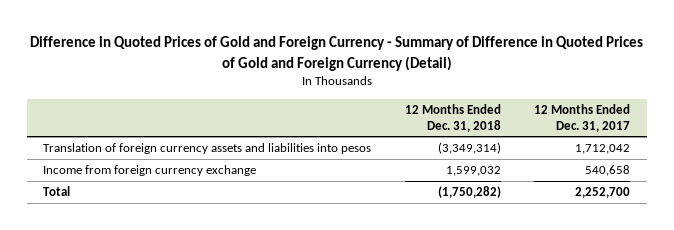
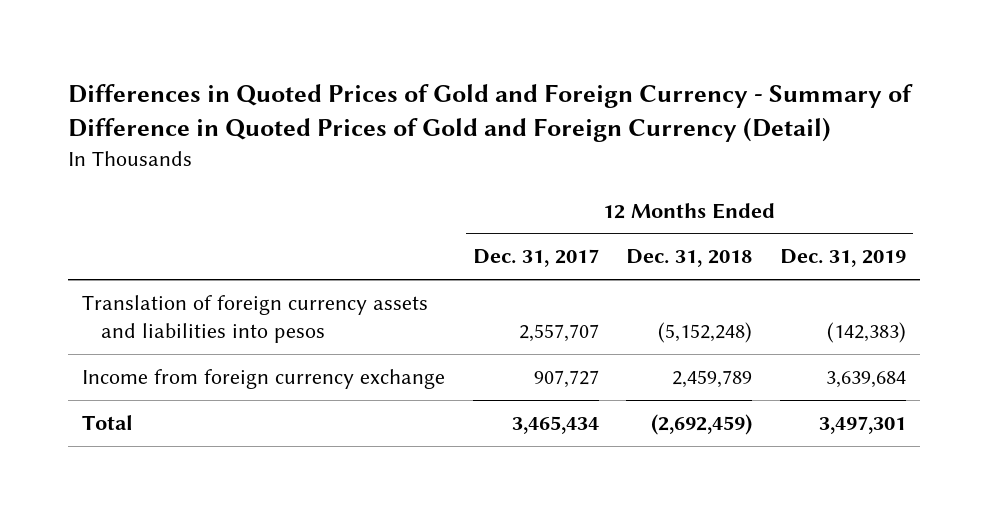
[29,36,643,71] Difference in Quoted Prices of Gold and Foreign Currency - Summary of Difference in Quoted Prices of Gold and Foreign Currency (Detail) -> [67,84,913,143] Differences in Quoted Prices of Gold and Foreign Currency - Summary of Difference in Quoted Prices of Gold and Foreign Currency (Detail)
none -> [780,249,907,268] Dec. 31, 2019
[437,142,501,155] (3,349,314) -> [658,322,753,344] (5,152,248)
[575,144,631,155] 1,712,042 -> [518,324,599,343] 2,557,707
[445,166,501,177] 1,599,032 -> [672,369,753,388] 2,459,789
[585,165,631,177] 540,658 -> [533,369,599,388] 907,727
[437,186,501,199] (1,750,282) -> [651,413,753,435] (2,692,459)
[575,187,631,199] 2,252,700 -> [511,415,599,434] 3,465,434

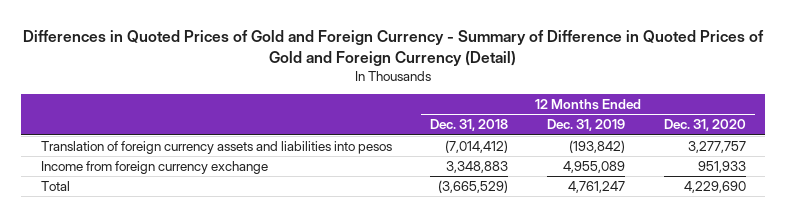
[472,249,599,268] Dec. 31, 2017 -> none
none -> [663,119,746,132] Dec. 31, 2020
[658,322,753,344] (5,152,248) -> [445,139,509,153] (7,014,412)
[827,322,907,344] (142,383) -> [568,139,625,153] (193,842)
[672,369,753,388] 2,459,789 -> [446,160,509,173] 3,348,883
[826,370,907,388] 3,639,684 -> [562,160,625,173] 4,955,089
[651,413,753,435] (2,692,459) -> [438,179,509,193] (3,665,529)
[819,415,907,434] 3,497,301 -> [567,180,625,193] 4,761,247

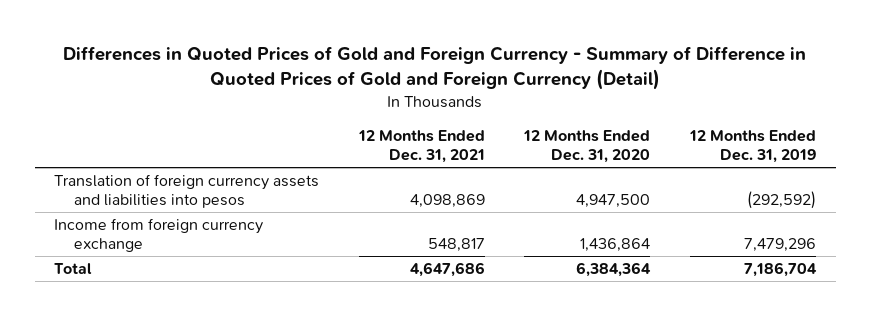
[430,119,509,132] Dec. 31, 2018 -> none
none -> [357,130,485,164] 12 Months Ended Dec. 31, 2021
[568,139,625,153] (193,842) -> [746,191,816,210] (292,592)
[687,140,746,153] 3,277,757 -> [576,194,651,209] 4,947,500
[562,160,625,173] 4,955,089 -> [743,238,816,253] 7,479,296
[697,160,746,173] 951,933 -> [580,238,651,253] 1,436,864
[567,180,625,193] 4,761,247 -> [743,262,817,278] 7,186,704
[683,180,746,193] 4,229,690 -> [576,262,652,278] 6,384,364

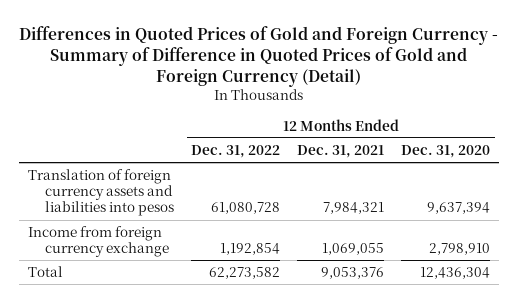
[688,130,816,164] 12 Months Ended Dec. 31, 2019 -> none
none -> [191,144,281,158] Dec. 31, 2022
[409,194,485,209] 4,098,869 -> [323,202,385,215] 7,984,321
[576,194,651,209] 4,947,500 -> [427,202,491,215] 9,637,394
[427,238,485,253] 548,817 -> [322,243,385,256] 1,069,055
[580,238,651,253] 1,436,864 -> [429,243,491,256] 2,798,910
[409,262,485,278] 4,647,686 -> [321,266,385,279] 9,053,376
[576,262,652,278] 6,384,364 -> [420,266,491,279] 12,436,304

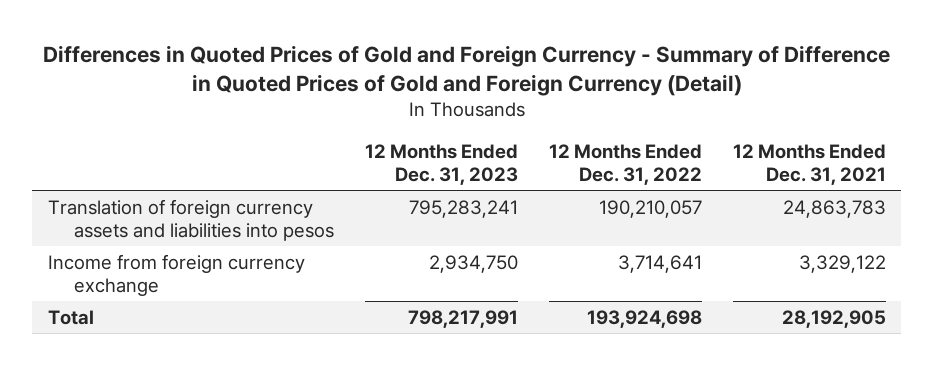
[401,144,491,158] Dec. 31, 2020 -> none
none -> [365,144,519,185] 12 Months Ended Dec. 31, 2023
[211,202,281,215] 61,080,728 -> [598,199,702,218] 190,210,057
[323,202,385,215] 7,984,321 -> [782,199,886,218] 24,863,783
[220,243,281,256] 1,192,854 -> [617,254,702,273] 3,714,641
[322,243,385,256] 1,069,055 -> [798,254,886,273] 3,329,122
[209,266,281,279] 62,273,582 -> [586,309,702,328] 193,924,698
[321,266,385,279] 9,053,376 -> [781,309,886,328] 28,192,905

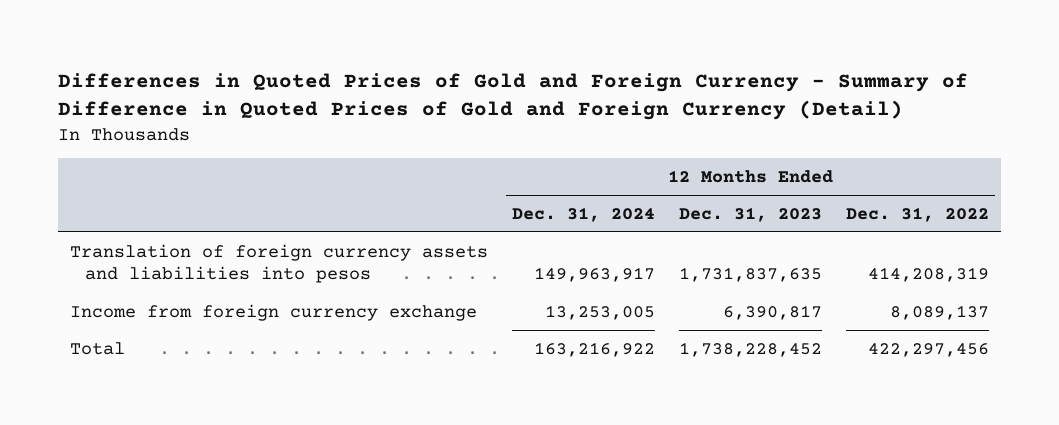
[732,144,886,185] 12 Months Ended Dec. 31, 2021 -> none
none -> [512,206,656,222] Dec. 31, 2024
[409,199,519,218] 795,283,241 -> [679,267,823,283] 1,731,837,635
[598,199,702,218] 190,210,057 -> [868,267,990,283] 414,208,319
[429,254,519,273] 2,934,750 -> [723,304,823,320] 6,390,817
[617,254,702,273] 3,714,641 -> [890,304,990,320] 8,089,137
[408,309,519,328] 798,217,991 -> [679,341,823,357] 1,738,228,452
[586,309,702,328] 193,924,698 -> [868,342,990,357] 422,297,456

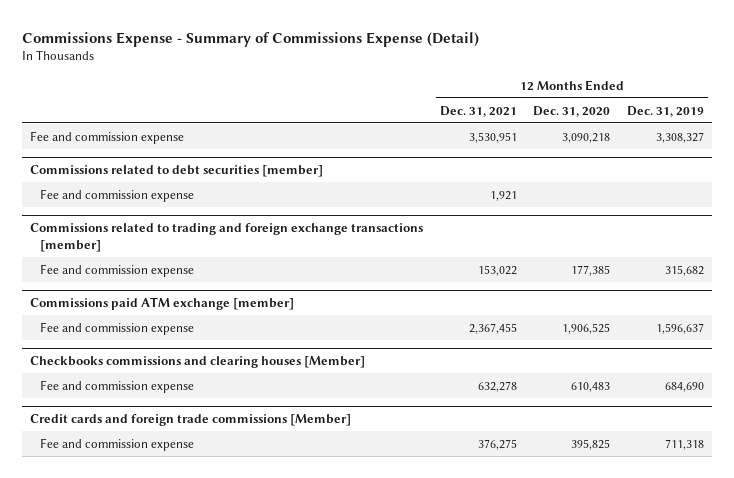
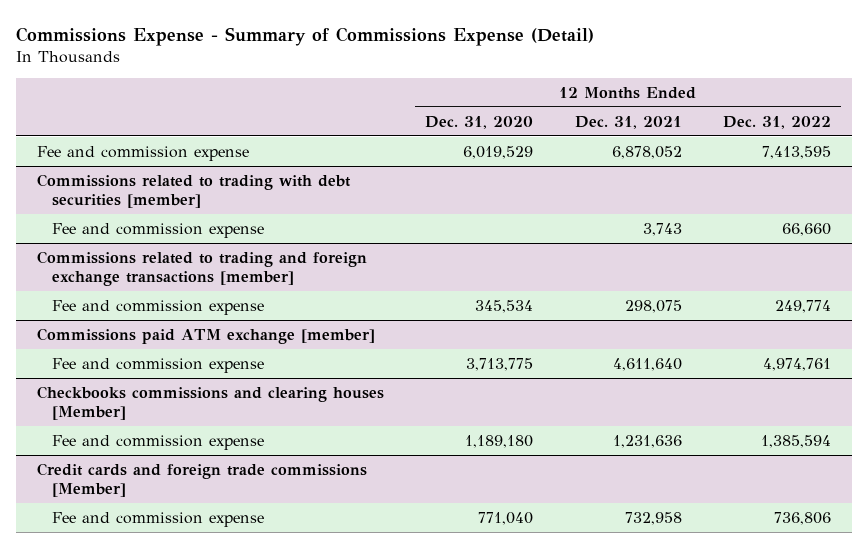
[626,105,704,117] Dec. 31, 2019 -> none
none -> [722,115,831,129] Dec. 31, 2022
[468,131,517,143] 3,530,951 -> [611,145,682,159] 6,878,052
[562,132,611,143] 3,090,218 -> [463,145,534,159] 6,019,529
[30,164,324,177] Commissions related to debt securities [member] -> [36,173,351,208] Commissions related to trading with debt securities [member]
[489,190,517,201] 1,921 -> [642,222,682,236] 3,743
[477,264,517,276] 153,022 -> [624,299,682,313] 298,075
[571,264,611,276] 177,385 -> [475,299,534,313] 345,534
[468,322,517,334] 2,367,455 -> [612,357,682,371] 4,611,640
[562,322,611,334] 1,906,525 -> [466,357,534,371] 3,713,775
[477,380,517,392] 632,278 -> [612,434,682,448] 1,231,636
[571,381,611,392] 610,483 -> [465,434,534,448] 1,189,180
[477,438,517,450] 376,275 -> [624,511,682,525] 732,958
[571,438,611,450] 395,825 -> [478,511,534,525] 771,040

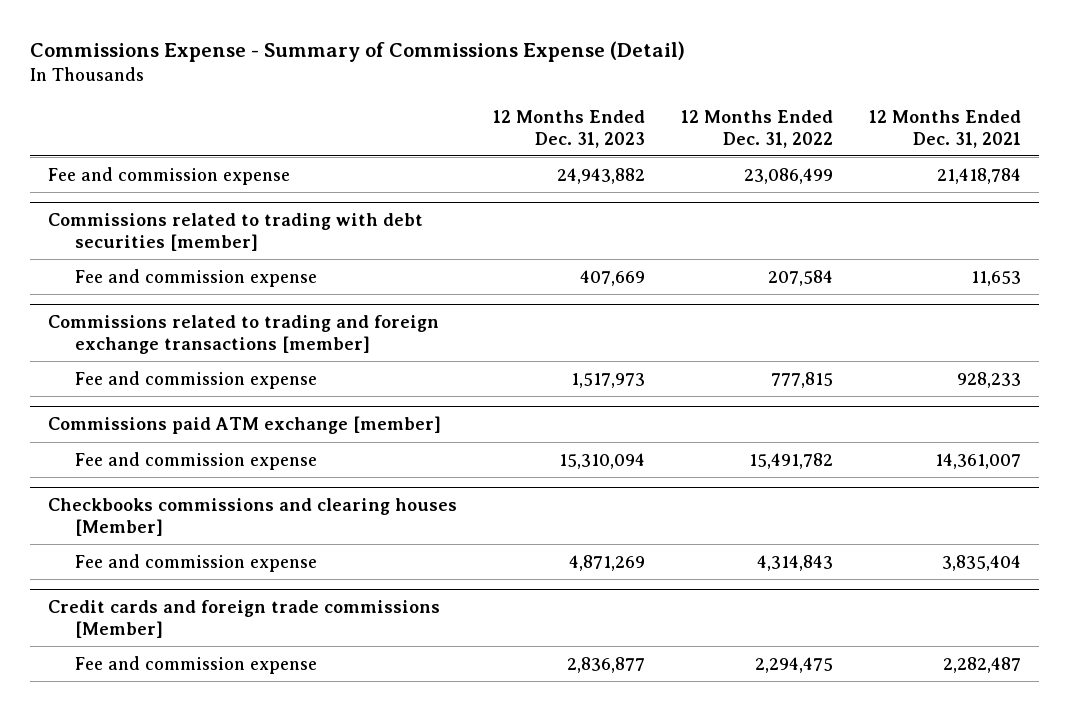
[425,115,534,129] Dec. 31, 2020 -> none
none -> [492,109,645,148] 12 Months Ended Dec. 31, 2023
[611,145,682,159] 6,878,052 -> [937,167,1022,184] 21,418,784
[761,145,831,159] 7,413,595 -> [744,167,834,184] 23,086,499
[642,222,682,236] 3,743 -> [971,270,1022,286] 11,653
[781,222,831,236] 66,660 -> [768,269,834,286] 207,584
[624,299,682,313] 298,075 -> [957,371,1022,388] 928,233
[774,299,831,313] 249,774 -> [771,371,834,388] 777,815
[612,357,682,371] 4,611,640 -> [935,452,1022,469] 14,361,007
[762,357,831,371] 4,974,761 -> [749,452,834,469] 15,491,782
[612,434,682,448] 1,231,636 -> [942,554,1022,571] 3,835,404
[760,434,831,448] 1,385,594 -> [757,554,834,571] 4,314,843
[624,511,682,525] 732,958 -> [943,656,1022,673] 2,282,487
[773,511,831,525] 736,806 -> [755,656,834,673] 2,294,475

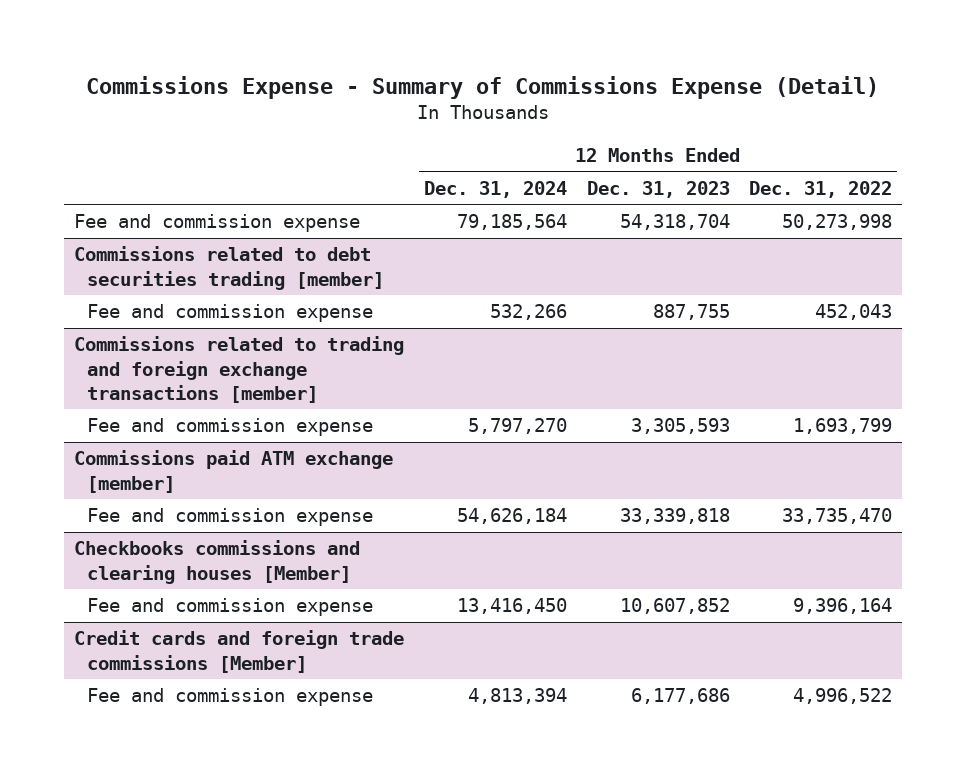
[869,109,1022,148] 12 Months Ended Dec. 31, 2021 -> none
none -> [423,180,567,198] Dec. 31, 2024
[556,167,645,184] 24,943,882 -> [619,214,730,231] 54,318,704
[744,167,834,184] 23,086,499 -> [782,214,893,231] 50,273,998
[47,213,423,252] Commissions related to trading with debt securities [member] -> [73,246,385,290] Commissions related to debt securities trading [member]
[579,269,645,286] 407,669 -> [652,304,730,321] 887,755
[768,269,834,286] 207,584 -> [815,304,893,321] 452,043
[570,372,645,388] 1,517,973 -> [630,418,730,435] 3,305,593
[771,371,834,388] 777,815 -> [793,418,893,435] 1,693,799
[558,452,645,469] 15,310,094 -> [619,508,730,525] 33,339,818
[749,452,834,469] 15,491,782 -> [782,508,893,525] 33,735,470
[568,554,645,571] 4,871,269 -> [619,598,730,615] 10,607,852
[757,554,834,571] 4,314,843 -> [793,598,893,615] 9,396,164
[566,656,645,673] 2,836,877 -> [630,688,730,705] 6,177,686
[755,656,834,673] 2,294,475 -> [793,688,893,705] 4,996,522

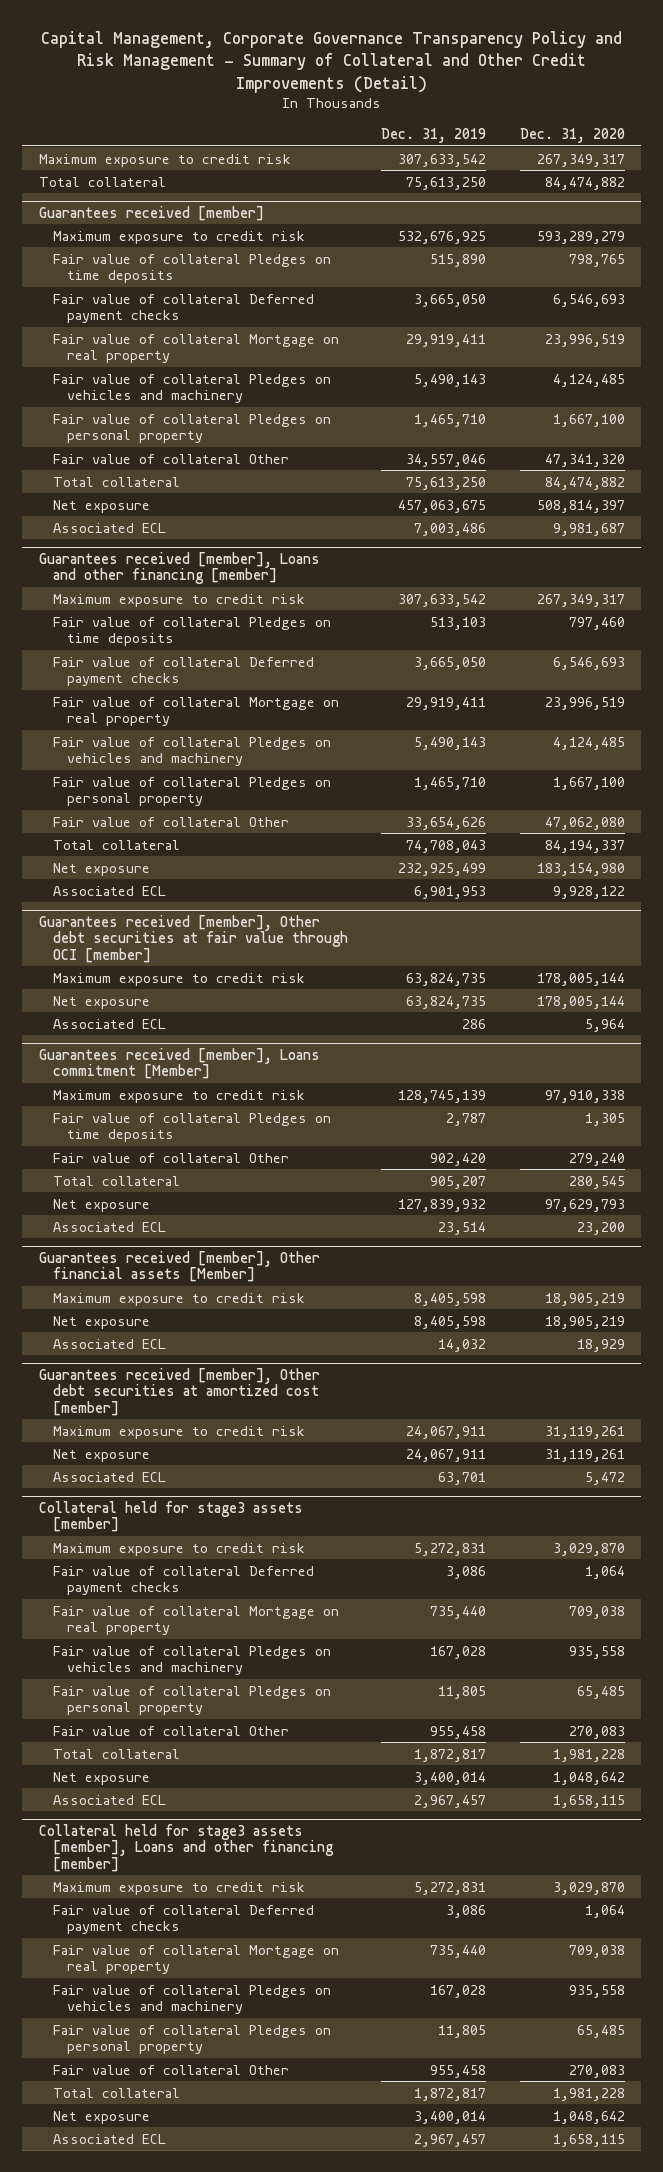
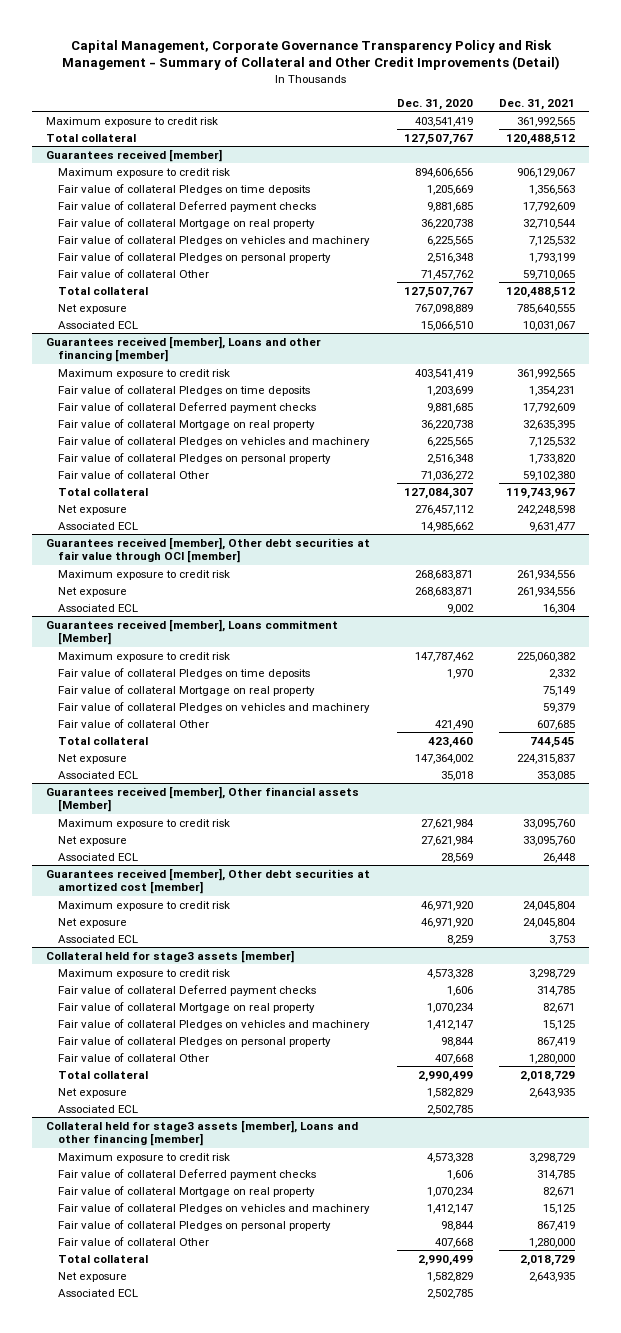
[381,127,487,143] Dec. 31, 2019 -> none
none -> [499,98,576,110] Dec. 31, 2021
[536,153,625,167] 267,349,317 -> [414,116,473,127] 403,541,419
[544,176,625,190] 84,474,882 -> [403,133,473,145] 127,507,767
[536,230,625,244] 593,289,279 -> [414,167,473,178] 894,606,656
[568,253,625,267] 798,765 -> [426,184,473,195] 1,205,669
[552,293,625,307] 6,546,693 -> [426,201,473,212] 9,881,685
[544,333,625,347] 23,996,519 -> [420,218,473,229] 36,220,738
[552,373,625,387] 4,124,485 -> [426,235,473,246] 6,225,565
[552,413,625,427] 1,667,100 -> [426,252,473,263] 2,516,348
[544,453,625,467] 47,341,320 -> [420,269,474,280] 71,457,762
[544,476,625,490] 84,474,882 -> [403,286,473,298] 127,507,767
[536,499,625,513] 508,814,397 -> [414,303,473,314] 767,098,889
[552,522,625,536] 9,981,687 -> [420,320,473,331] 15,066,510
[536,593,625,607] 267,349,317 -> [414,368,473,379] 403,541,419
[568,616,625,630] 797,460 -> [426,385,473,396] 1,203,699
[552,656,625,670] 6,546,693 -> [426,402,473,413] 9,881,685
[544,696,625,710] 23,996,519 -> [420,419,473,430] 36,220,738
[552,736,625,750] 4,124,485 -> [426,436,473,447] 6,225,565
[552,776,625,790] 1,667,100 -> [426,453,473,464] 2,516,348
[544,816,625,830] 47,062,080 -> [420,470,474,481] 71,036,272
[544,839,625,853] 84,194,337 -> [403,487,473,499] 127,084,307
[536,862,625,876] 183,154,980 -> [414,504,474,515] 276,457,112
[552,885,625,899] 9,928,122 -> [420,521,474,532] 14,985,662
[536,972,625,986] 178,005,144 -> [414,569,473,580] 268,683,871
[536,995,625,1009] 178,005,144 -> [414,586,473,597] 268,683,871
[584,1018,625,1032] 5,964 -> [446,603,474,614] 9,002
[544,1089,625,1103] 97,910,338 -> [414,651,474,662] 147,787,462
[584,1112,625,1126] 1,305 -> [446,668,473,679] 1,970
none -> [58,684,316,696] Fair value of collateral Mortgage on real property
none -> [58,701,371,713] Fair value of collateral Pledges on vehicles and machinery
[568,1152,625,1166] 279,240 -> [434,719,473,730] 421,490
[568,1175,625,1189] 280,545 -> [427,736,473,748] 423,460
[544,1198,625,1212] 97,629,793 -> [414,753,474,764] 147,364,002
[576,1221,625,1235] 23,200 -> [440,770,473,781] 35,018
[544,1292,625,1306] 18,905,219 -> [420,818,474,829] 27,621,984
[544,1315,625,1329] 18,905,219 -> [420,835,474,846] 27,621,984
[576,1338,625,1352] 18,929 -> [440,852,473,863] 28,569
[544,1425,625,1439] 31,119,261 -> [420,900,473,911] 46,971,920
[544,1448,625,1462] 31,119,261 -> [420,917,473,928] 46,971,920
[584,1471,625,1485] 5,472 -> [446,934,473,945] 8,259
[552,1542,625,1556] 3,029,870 -> [426,968,473,979] 4,573,328
[584,1565,625,1579] 1,064 -> [446,985,473,996] 1,606
[568,1605,625,1619] 709,038 -> [426,1002,474,1013] 1,070,234
[568,1645,625,1659] 935,558 -> [426,1019,473,1030] 1,412,147
[576,1685,625,1699] 65,485 -> [440,1036,474,1047] 98,844
[568,1725,625,1739] 270,083 -> [434,1053,473,1064] 407,668
[552,1748,625,1762] 1,981,228 -> [417,1070,473,1082] 2,990,499
[552,1771,625,1785] 1,048,642 -> [426,1087,473,1098] 1,582,829
[552,1794,625,1808] 1,658,115 -> [426,1104,473,1115] 2,502,785
[552,1881,625,1895] 3,029,870 -> [426,1152,473,1163] 4,573,328
[584,1904,625,1918] 1,064 -> [446,1169,473,1180] 1,606
[568,1944,625,1958] 709,038 -> [426,1186,474,1197] 1,070,234
[568,1984,625,1998] 935,558 -> [426,1203,473,1214] 1,412,147
[576,2024,625,2038] 65,485 -> [440,1220,474,1231] 98,844
[568,2064,625,2078] 270,083 -> [434,1237,473,1248] 407,668
[552,2087,625,2101] 1,981,228 -> [417,1254,473,1266] 2,990,499
[552,2110,625,2124] 1,048,642 -> [426,1271,473,1282] 1,582,829
[552,2133,625,2147] 1,658,115 -> [426,1288,473,1299] 2,502,785

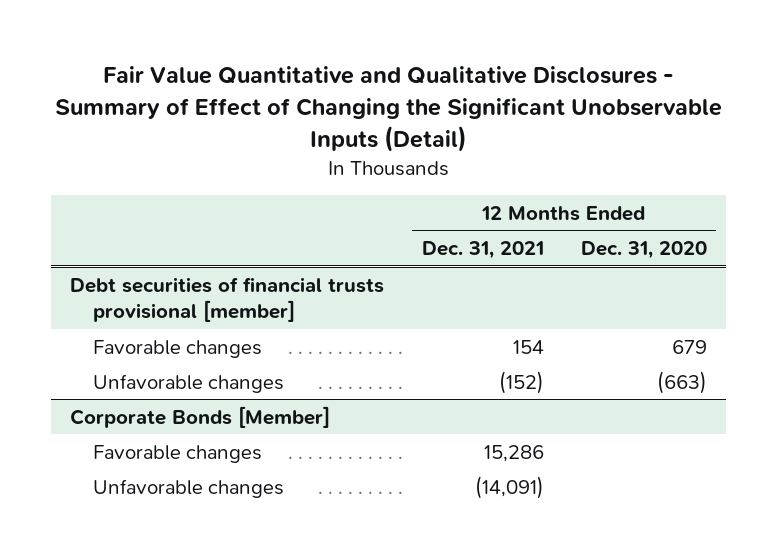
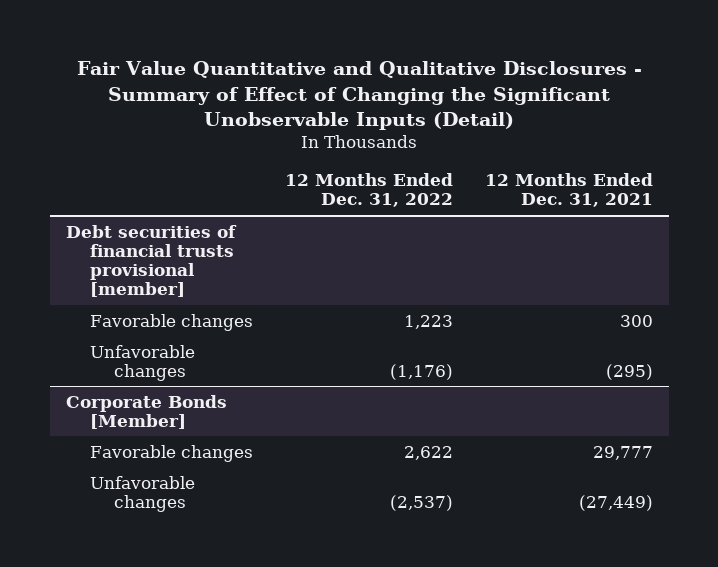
[581,241,708,260] Dec. 31, 2020 -> none
none -> [284,173,453,208] 12 Months Ended Dec. 31, 2022
[512,339,544,354] 154 -> [619,314,653,327] 300
[498,370,544,394] (152) -> [605,363,653,380] (295)
[483,444,544,462] 15,286 -> [592,445,653,460] 29,777
[474,475,544,499] (14,091) -> [578,494,653,511] (27,449)

